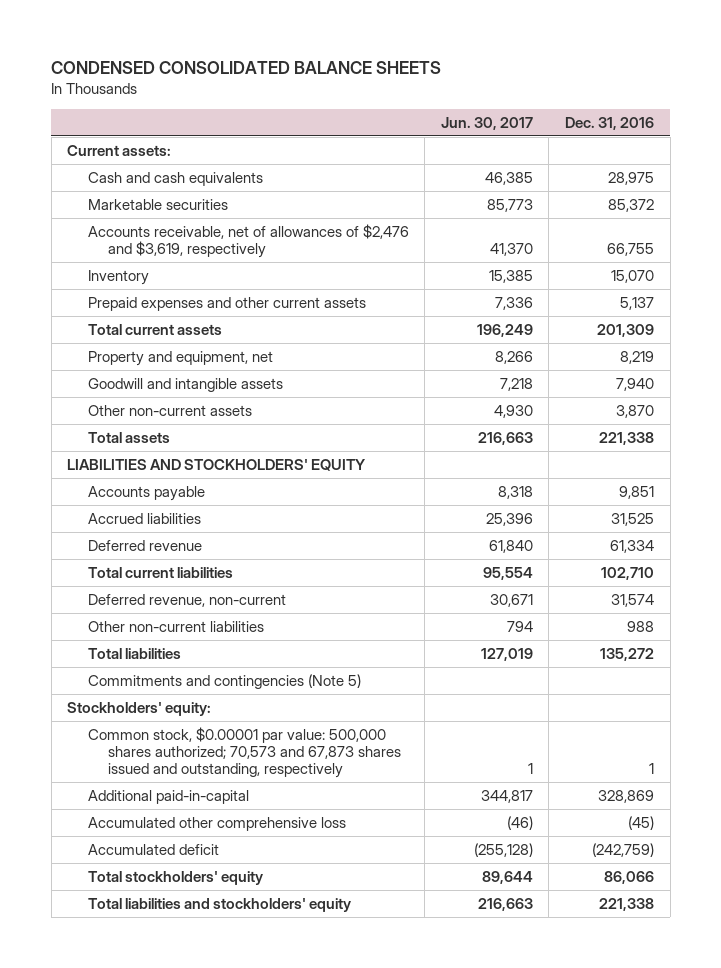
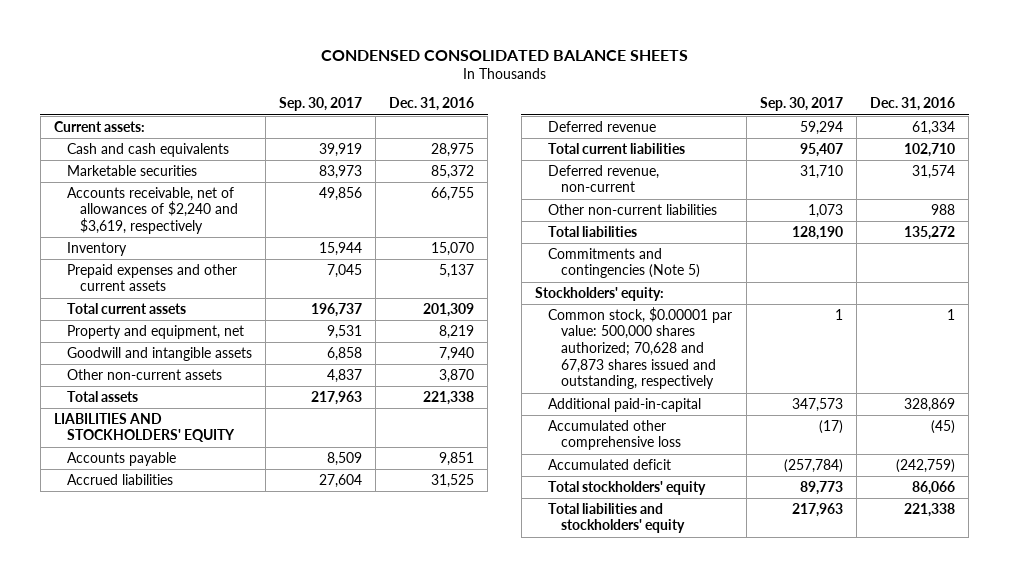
[440,116,533,130] Jun. 30, 2017 -> none
none -> [279,97,363,112] Sep. 30, 2017
[87,223,409,259] Accounts receivable, net of allowances of $2,476 and $3,619, respectively -> [66,186,238,235] Accounts receivable, net of allowances of $2,240 and $3,619, respectively
[87,726,401,779] Common stock, $0.00001 par value: 500,000 shares authorized; 70,573 and 67,873 shares issued and outstanding, respectively -> [547,306,732,390] Common stock, $0.00001 par value: 500,000 shares authorized; 70,628 and 67,873 shares issued and outstanding, respectively

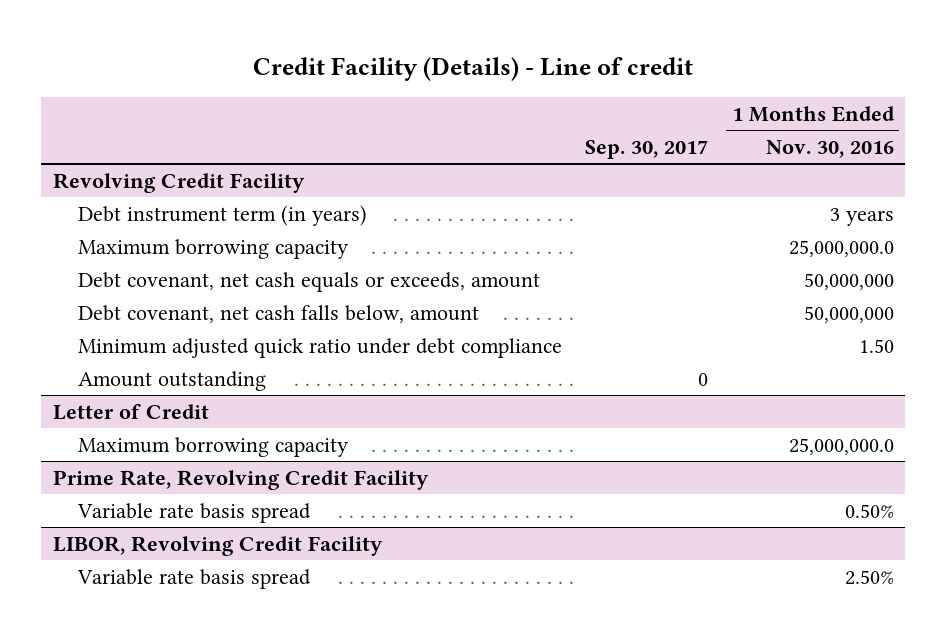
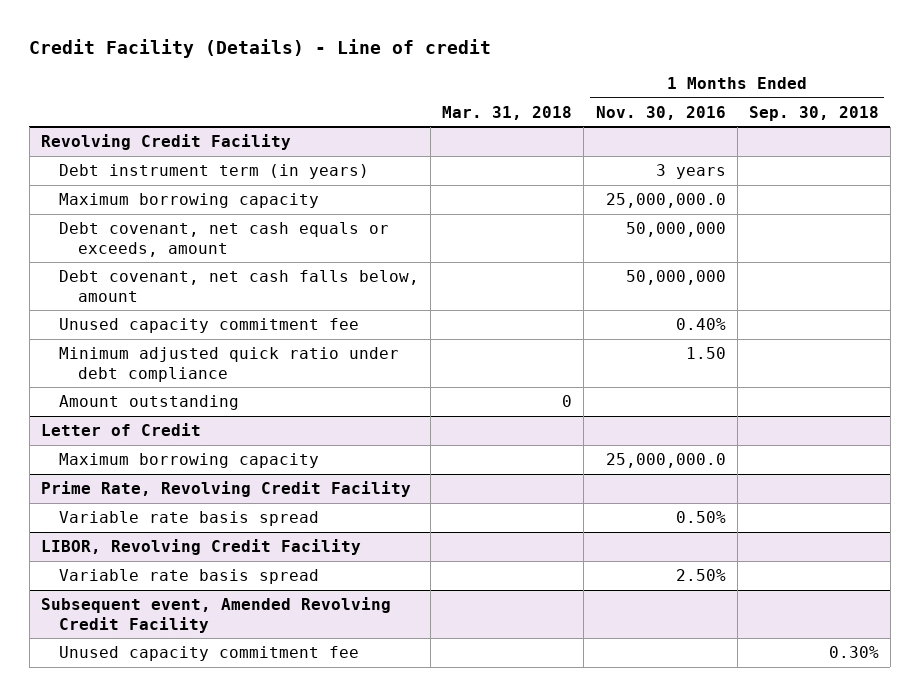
[585,140,709,160] Sep. 30, 2017 -> none
none -> [442,105,573,120] Mar. 31, 2018
none -> [748,105,879,121] Sep. 30, 2018
none -> [59,318,360,334] Unused capacity commitment fee
none -> [40,597,391,633] Subsequent event, Amended Revolving Credit Facility
none -> [59,646,360,662] Unused capacity commitment fee

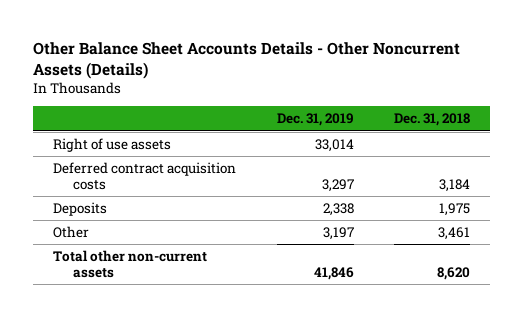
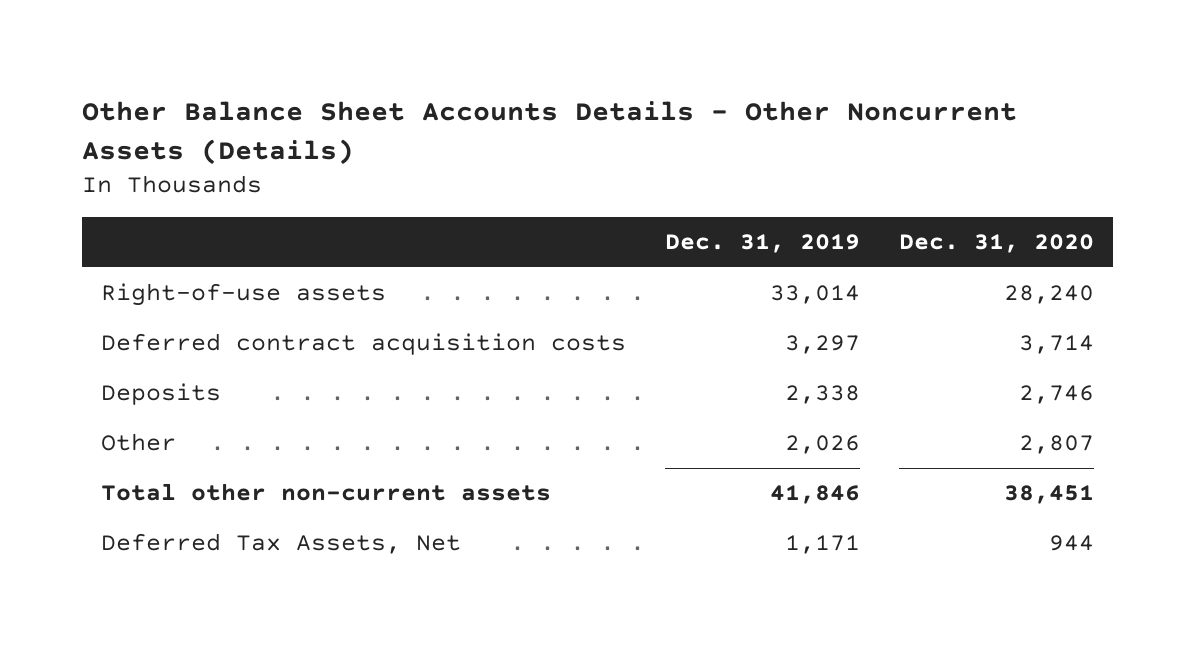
[393,113,470,127] Dec. 31, 2018 -> none
none -> [898,234,1094,254] Dec. 31, 2020
[53,137,172,152] Right of use assets -> [101,283,387,307] Right-of-use assets
[322,226,354,240] 3,197 -> [784,435,860,455] 2,026
none -> [101,533,462,555] Deferred Tax Assets, Net

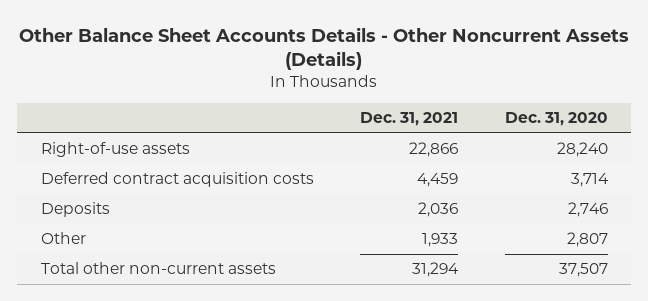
[664,234,860,254] Dec. 31, 2019 -> none
none -> [360,112,459,127] Dec. 31, 2021
[101,533,462,555] Deferred Tax Assets, Net -> none
[1003,485,1094,505] 38,451 -> [558,263,608,278] 37,507

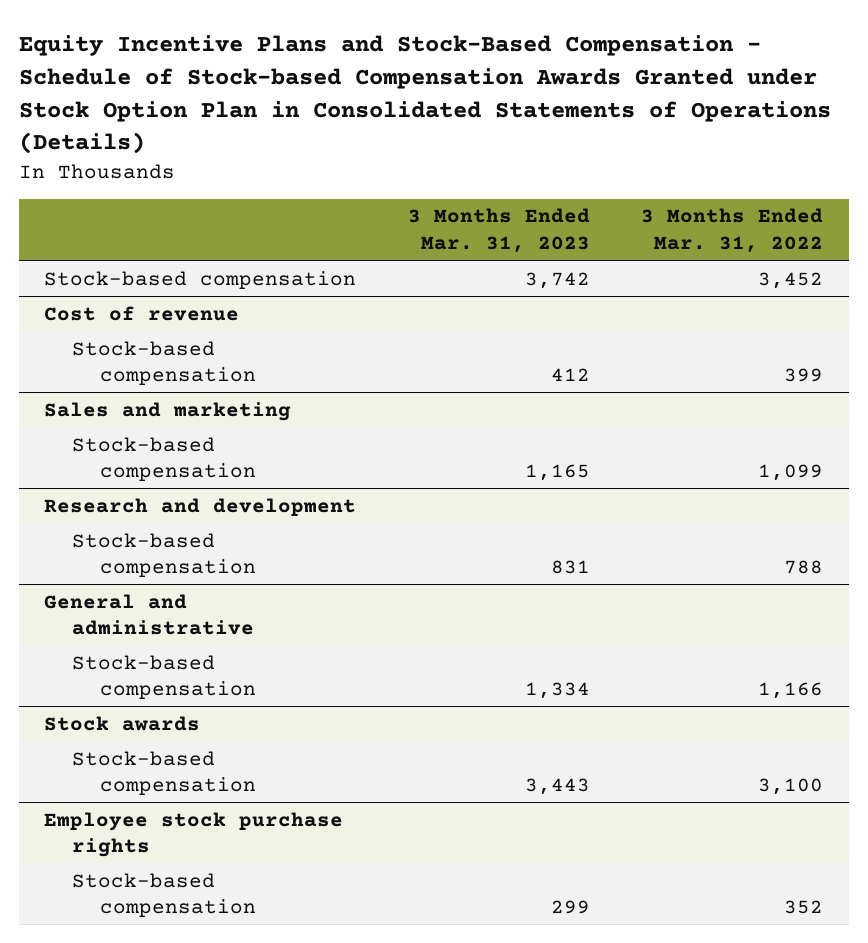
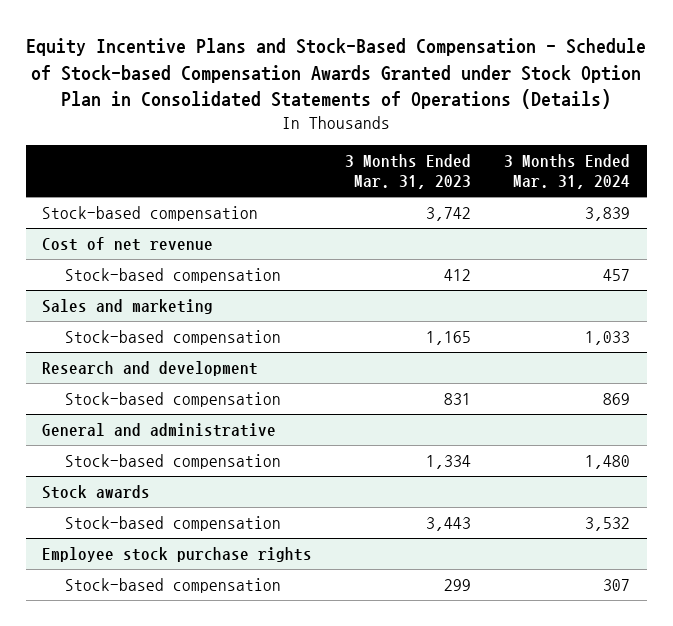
[641,208,824,253] 3 Months Ended Mar. 31, 2022 -> none
none -> [504,154,631,190] 3 Months Ended Mar. 31, 2024
[44,305,240,321] Cost of revenue -> [42,237,214,252] Cost of net revenue

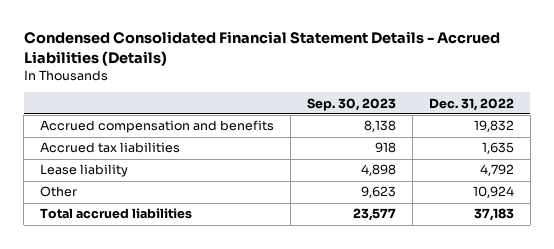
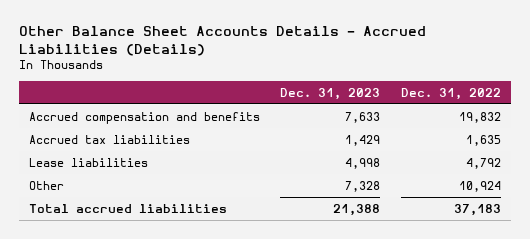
[23,31,500,66] Condensed Consolidated Financial Statement Details - Accrued Liabilities (Details) -> [18,26,426,57] Other Balance Sheet Accounts Details - Accrued Liabilities (Details)
[306,97,396,111] Sep. 30, 2023 -> none
none -> [280,87,381,100] Dec. 31, 2023
[40,164,129,178] Lease liability -> [28,157,148,167] Lease liabilities

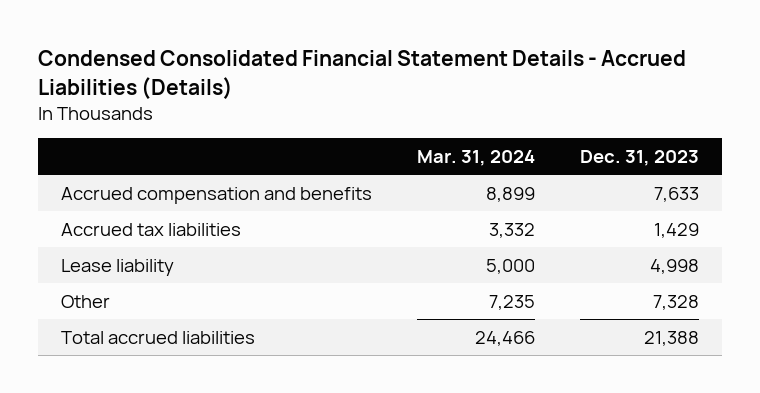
[18,26,426,57] Other Balance Sheet Accounts Details - Accrued Liabilities (Details) -> [38,50,687,99] Condensed Consolidated Financial Statement Details - Accrued Liabilities (Details)
[400,87,501,100] Dec. 31, 2022 -> none
none -> [416,149,535,166] Mar. 31, 2024
[28,157,148,167] Lease liabilities -> [60,258,174,276] Lease liability

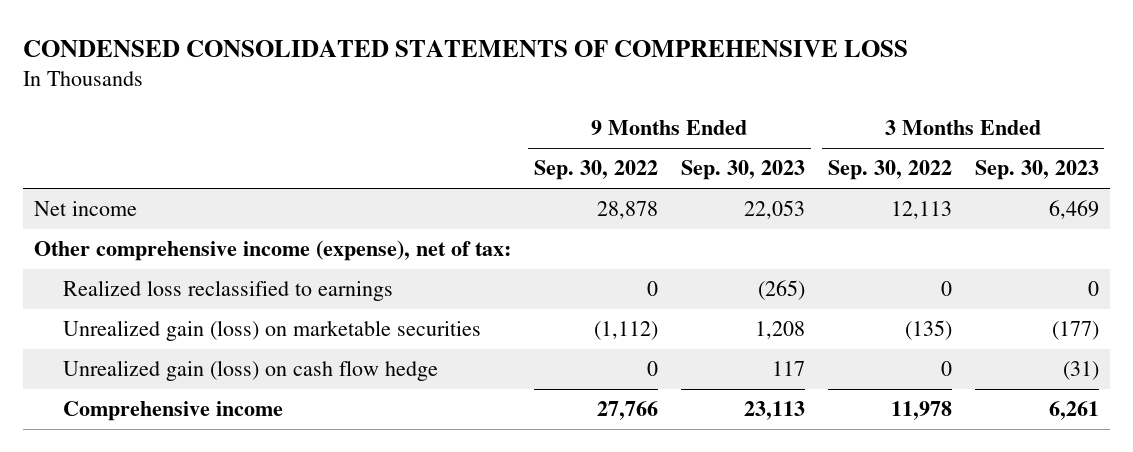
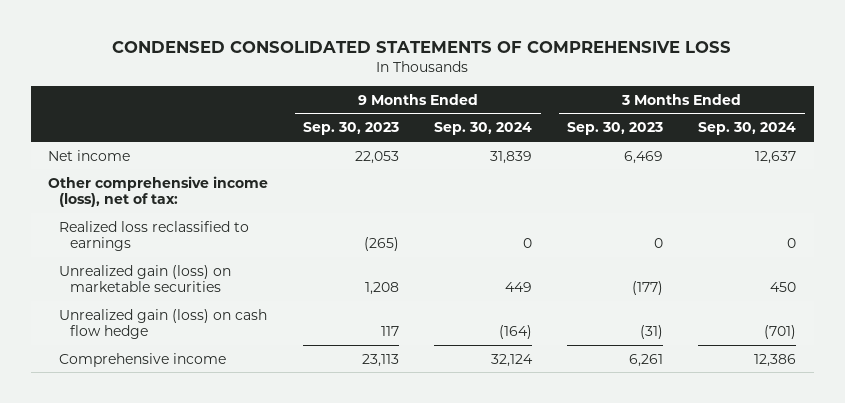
[533,160,658,181] Sep. 30, 2022 -> none
[827,160,952,181] Sep. 30, 2022 -> none
none -> [434,122,533,136] Sep. 30, 2024
none -> [698,122,797,136] Sep. 30, 2024
[34,240,512,262] Other comprehensive income (expense), net of tax: -> [48,175,269,208] Other comprehensive income (loss), net of tax:

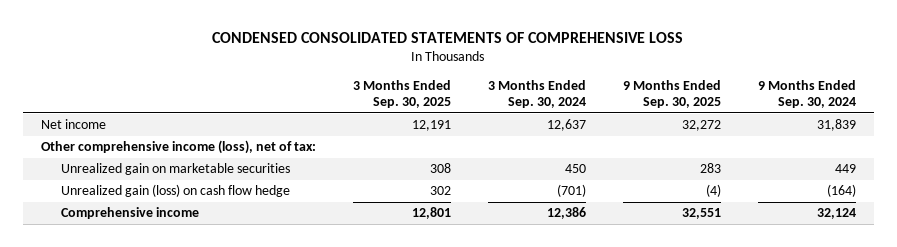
[303,122,400,136] Sep. 30, 2023 -> none
[567,122,664,136] Sep. 30, 2023 -> none
none -> [353,79,452,109] 3 Months Ended Sep. 30, 2025
none -> [622,79,721,109] 9 Months Ended Sep. 30, 2025
[59,220,250,252] Realized loss reclassified to earnings -> none
[59,264,232,293] Unrealized gain (loss) on marketable securities -> [61,163,291,176] Unrealized gain on marketable securities

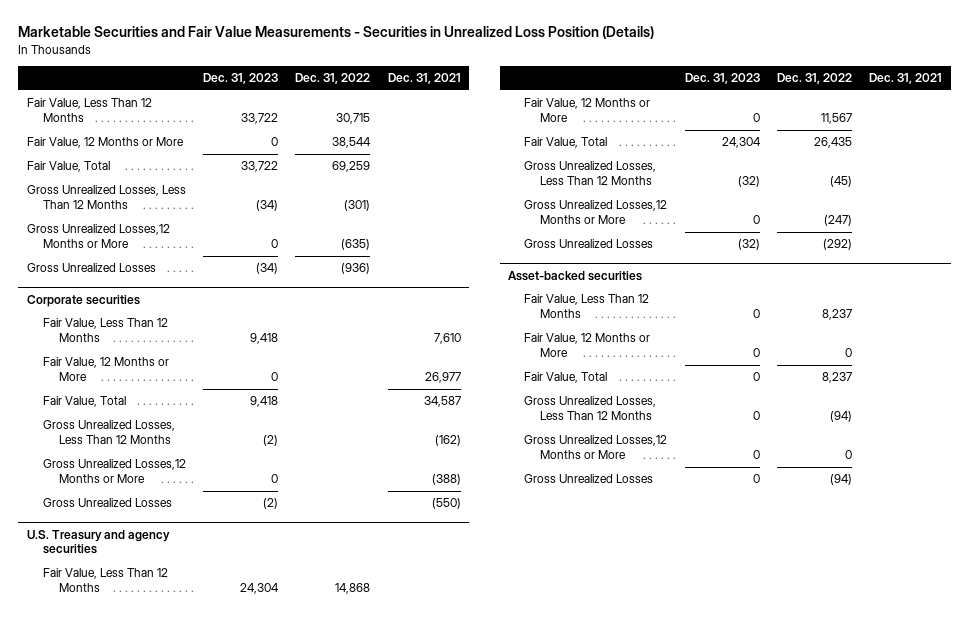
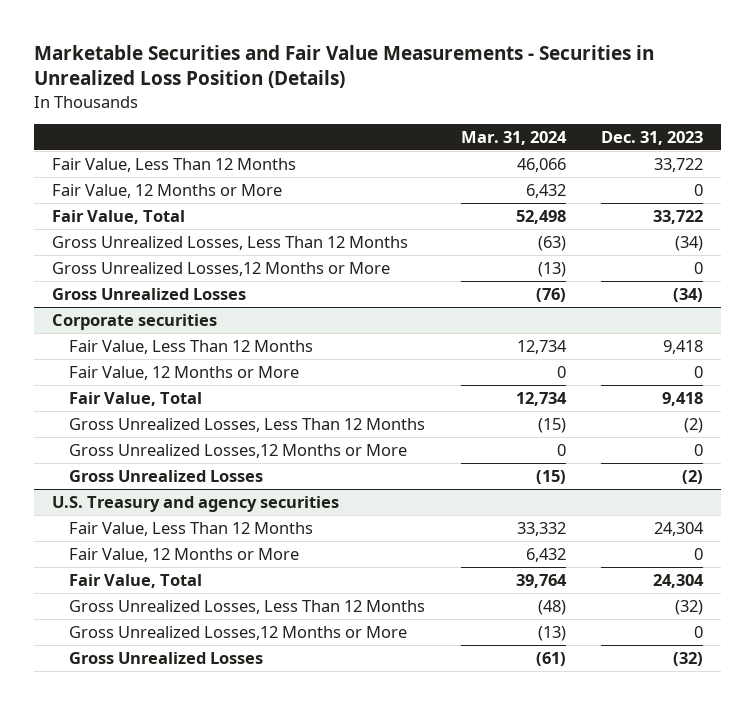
[295,73,371,85] Dec. 31, 2022 -> none
[387,73,461,85] Dec. 31, 2021 -> none
none -> [460,130,567,145] Mar. 31, 2024
[508,270,643,281] Asset-backed securities -> none
[524,294,650,319] Fair Value, Less Than 12 Months -> none
[524,333,651,358] Fair Value, 12 Months or More -> none
[524,372,608,384] Fair Value, Total -> none
[524,396,657,421] Gross Unrealized Losses, Less Than 12 Months -> none
[524,435,668,460] Gross Unrealized Losses,12 Months or More -> none
[524,474,654,484] Gross Unrealized Losses -> none

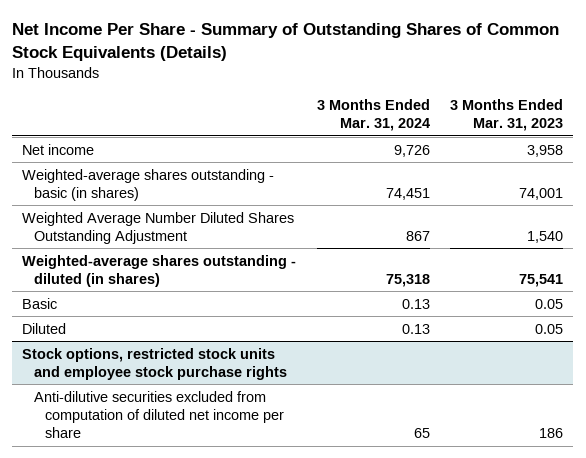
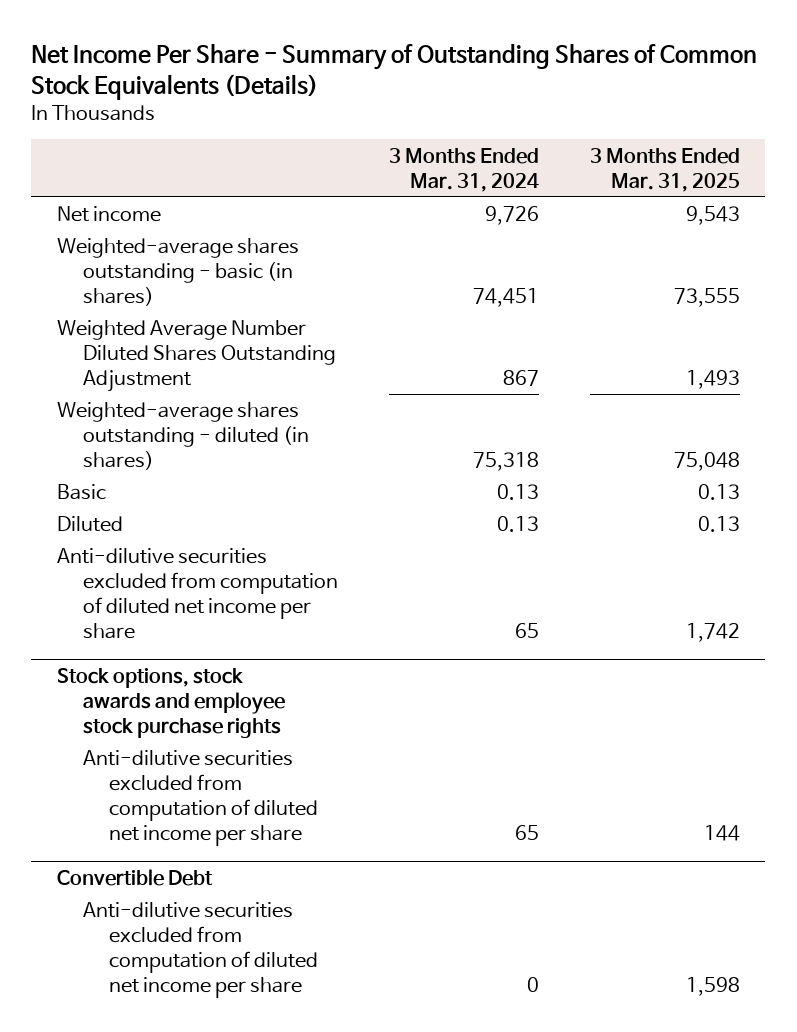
[450,98,564,132] 3 Months Ended Mar. 31, 2023 -> none
none -> [589,147,740,192] 3 Months Ended Mar. 31, 2025
[22,347,287,381] Stock options, restricted stock units and employee stock purchase rights -> none
none -> [56,667,286,738] Stock options, stock awards and employee stock purchase rights
none -> [83,750,319,847] Anti-dilutive securities excluded from computation of diluted net income per share
none -> [56,868,213,886] Convertible Debt
none -> [83,902,319,999] Anti-dilutive securities excluded from computation of diluted net income per share

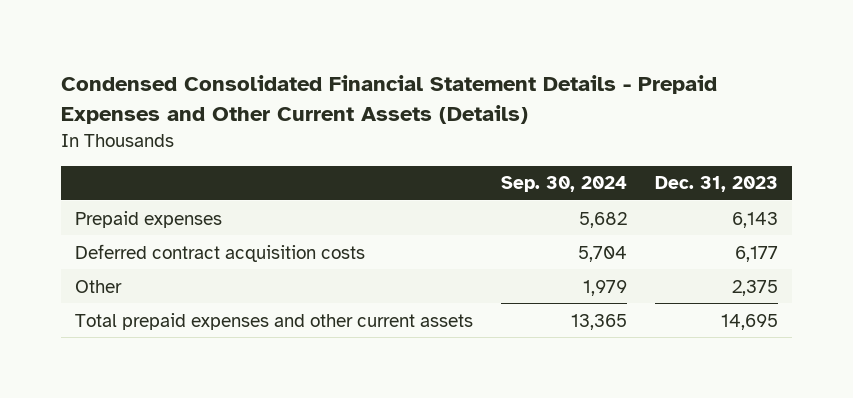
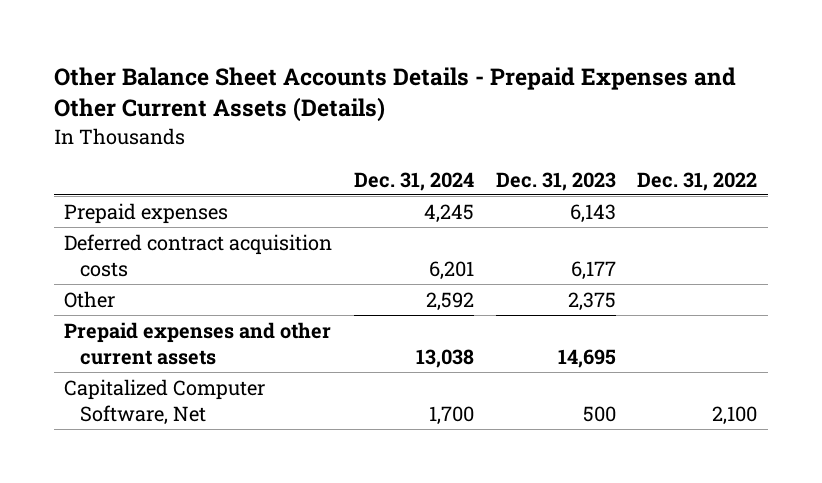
[60,74,717,124] Condensed Consolidated Financial Statement Details - Prepaid Expenses and Other Current Assets (Details) -> [53,66,736,123] Other Balance Sheet Accounts Details - Prepaid Expenses and Other Current Assets (Details)
[500,176,627,193] Sep. 30, 2024 -> none
none -> [354,171,475,191] Dec. 31, 2024
none -> [637,171,758,191] Dec. 31, 2022
[74,312,473,330] Total prepaid expenses and other current assets -> [64,321,332,365] Prepaid expenses and other current assets
none -> [64,378,266,425] Capitalized Computer Software, Net

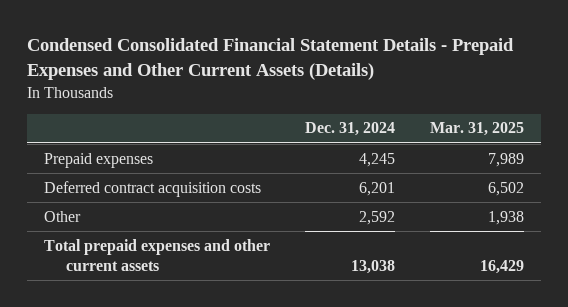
[53,66,736,123] Other Balance Sheet Accounts Details - Prepaid Expenses and Other Current Assets (Details) -> [26,38,514,81] Condensed Consolidated Financial Statement Details - Prepaid Expenses and Other Current Assets (Details)
[495,171,616,191] Dec. 31, 2023 -> none
[637,171,758,191] Dec. 31, 2022 -> none
none -> [429,122,524,137] Mar. 31, 2025
[64,378,266,425] Capitalized Computer Software, Net -> none
[64,321,332,365] Prepaid expenses and other current assets -> [43,238,270,271] Total prepaid expenses and other current assets

